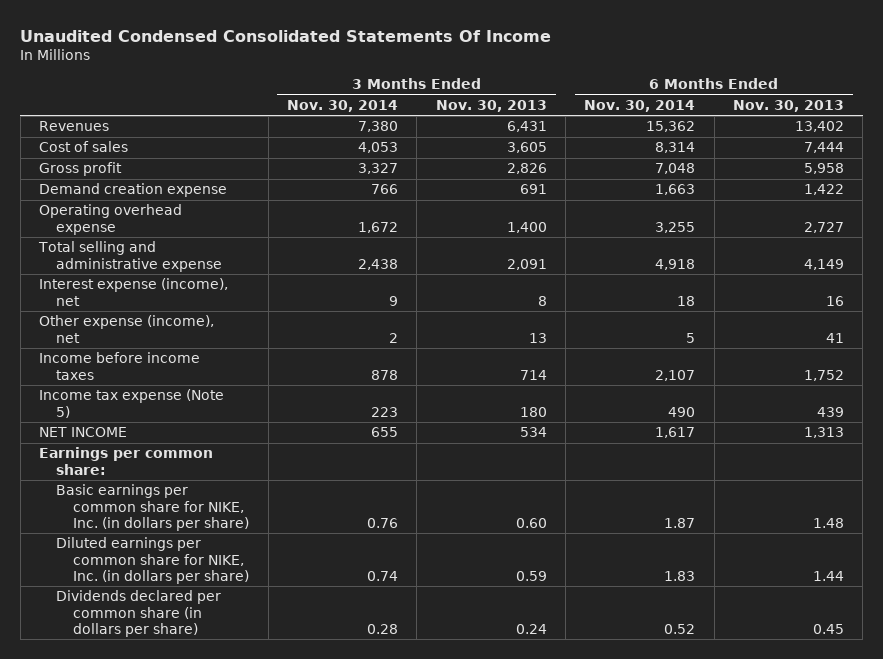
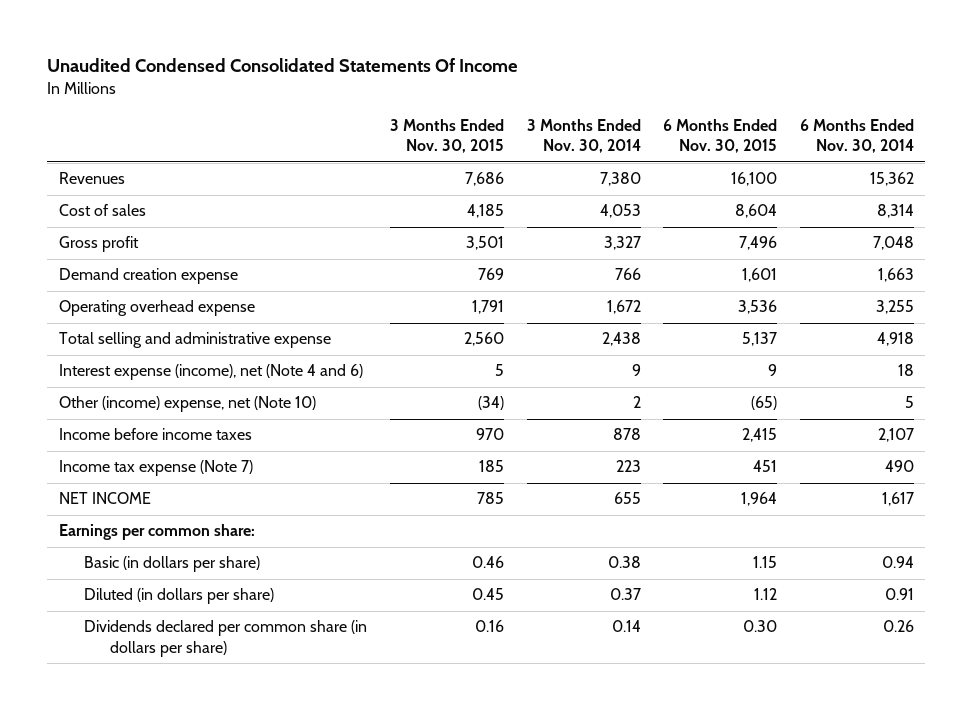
[435,99,547,112] Nov. 30, 2013 -> none
[732,99,844,112] Nov. 30, 2013 -> none
none -> [389,119,504,154] 3 Months Ended Nov. 30, 2015
none -> [663,119,778,154] 6 Months Ended Nov. 30, 2015
[39,278,229,306] Interest expense (income), net -> [58,364,363,381] Interest expense (income), net (Note 4 and 6)
[39,315,215,343] Other expense (income), net -> [58,396,316,413] Other (income) expense, net (Note 10)
[39,389,225,418] Income tax expense (Note 5) -> [58,460,253,477] Income tax expense (Note 7)
[56,484,250,531] Basic earnings per common share for NIKE, Inc. (in dollars per share) -> [84,556,261,573] Basic (in dollars per share)
[366,517,398,528] 0.76 -> [607,556,641,569] 0.38
[664,517,696,528] 1.87 -> [881,556,914,569] 0.94
[56,537,250,584] Diluted earnings per common share for NIKE, Inc. (in dollars per share) -> [84,588,275,605] Diluted (in dollars per share)
[366,570,398,581] 0.74 -> [609,588,641,601] 0.37
[664,570,696,581] 1.83 -> [884,588,914,601] 0.91
[366,623,398,634] 0.28 -> [611,620,641,633] 0.14
[664,623,696,634] 0.52 -> [882,620,914,633] 0.26

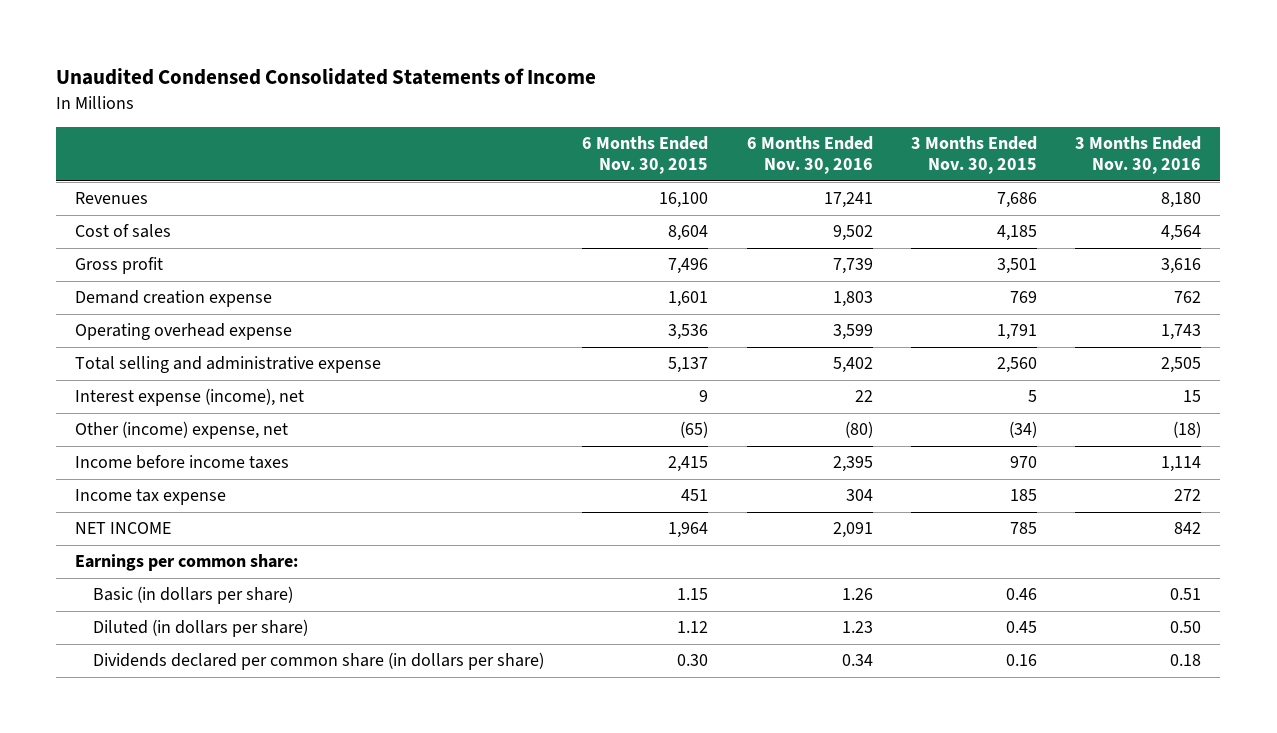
[47,58,519,73] Unaudited Condensed Consolidated Statements Of Income -> [56,68,597,86] Unaudited Condensed Consolidated Statements of Income
[526,119,641,154] 3 Months Ended Nov. 30, 2014 -> none
[799,119,914,154] 6 Months Ended Nov. 30, 2014 -> none
none -> [746,136,873,175] 6 Months Ended Nov. 30, 2016
none -> [1075,136,1202,175] 3 Months Ended Nov. 30, 2016
[58,364,363,381] Interest expense (income), net (Note 4 and 6) -> [75,388,305,407] Interest expense (income), net
[58,396,316,413] Other (income) expense, net (Note 10) -> [75,421,289,440] Other (income) expense, net
[58,460,253,477] Income tax expense (Note 7) -> [75,489,227,506] Income tax expense

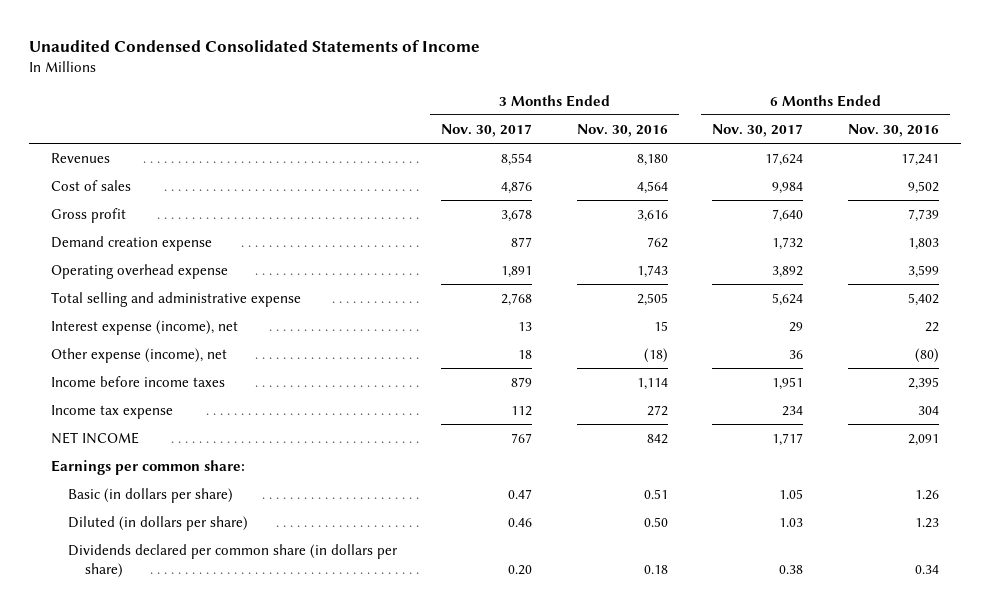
[582,136,709,175] 6 Months Ended Nov. 30, 2015 -> none
[910,136,1037,175] 3 Months Ended Nov. 30, 2015 -> none
none -> [441,123,533,137] Nov. 30, 2017
none -> [712,123,804,137] Nov. 30, 2017
[75,421,289,440] Other (income) expense, net -> [50,348,227,364] Other expense (income), net

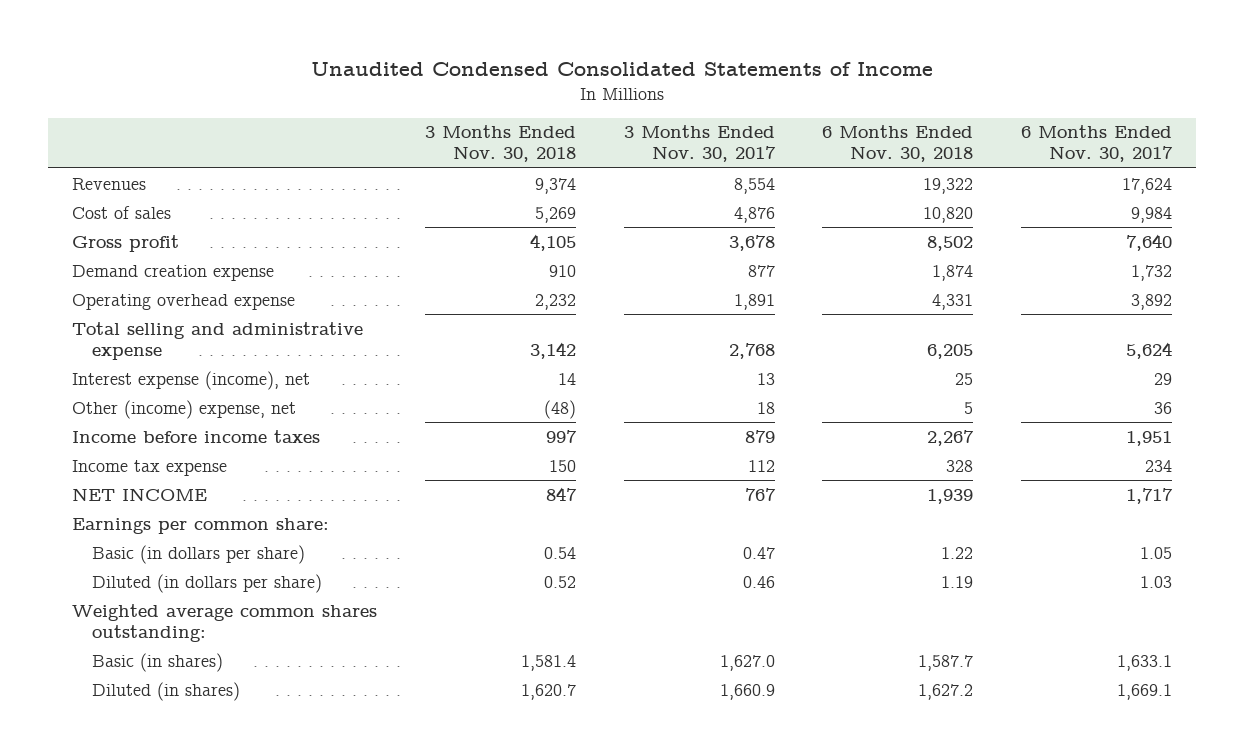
[576,123,668,137] Nov. 30, 2016 -> none
[847,123,939,137] Nov. 30, 2016 -> none
none -> [424,125,576,163] 3 Months Ended Nov. 30, 2018
none -> [822,125,974,163] 6 Months Ended Nov. 30, 2018
[50,348,227,364] Other expense (income), net -> [71,399,296,419] Other (income) expense, net
[67,544,398,579] Dividends declared per common share (in dollars per share) -> none
none -> [71,603,377,642] Weighted average common shares outstanding:
none -> [91,652,223,672] Basic (in shares)
none -> [91,681,240,701] Diluted (in shares)

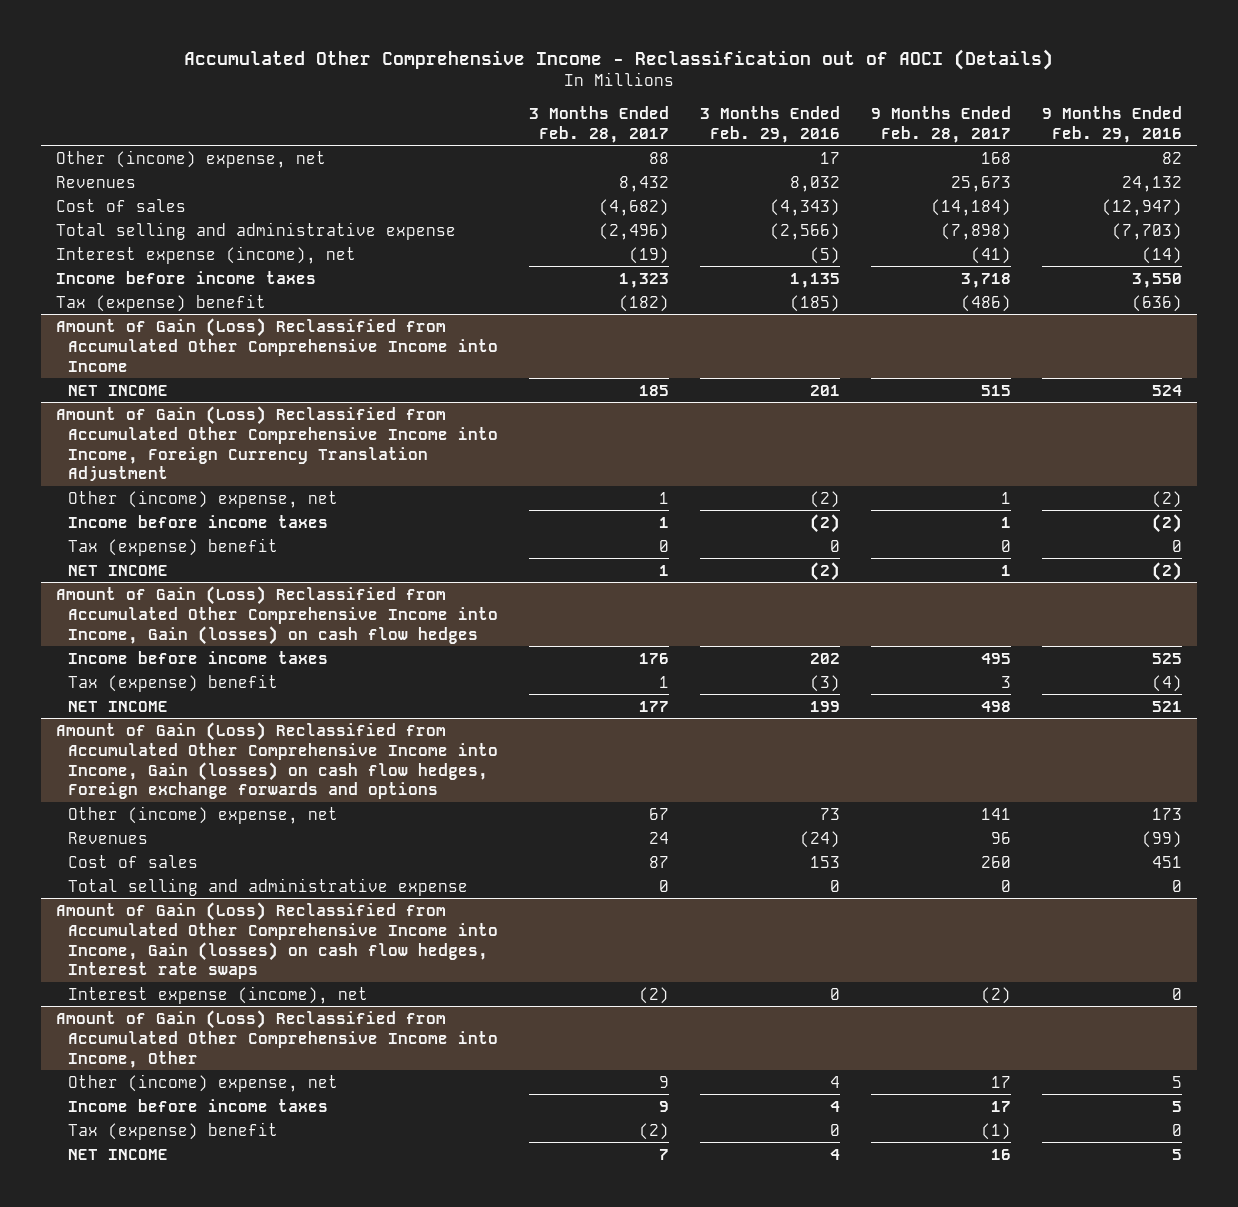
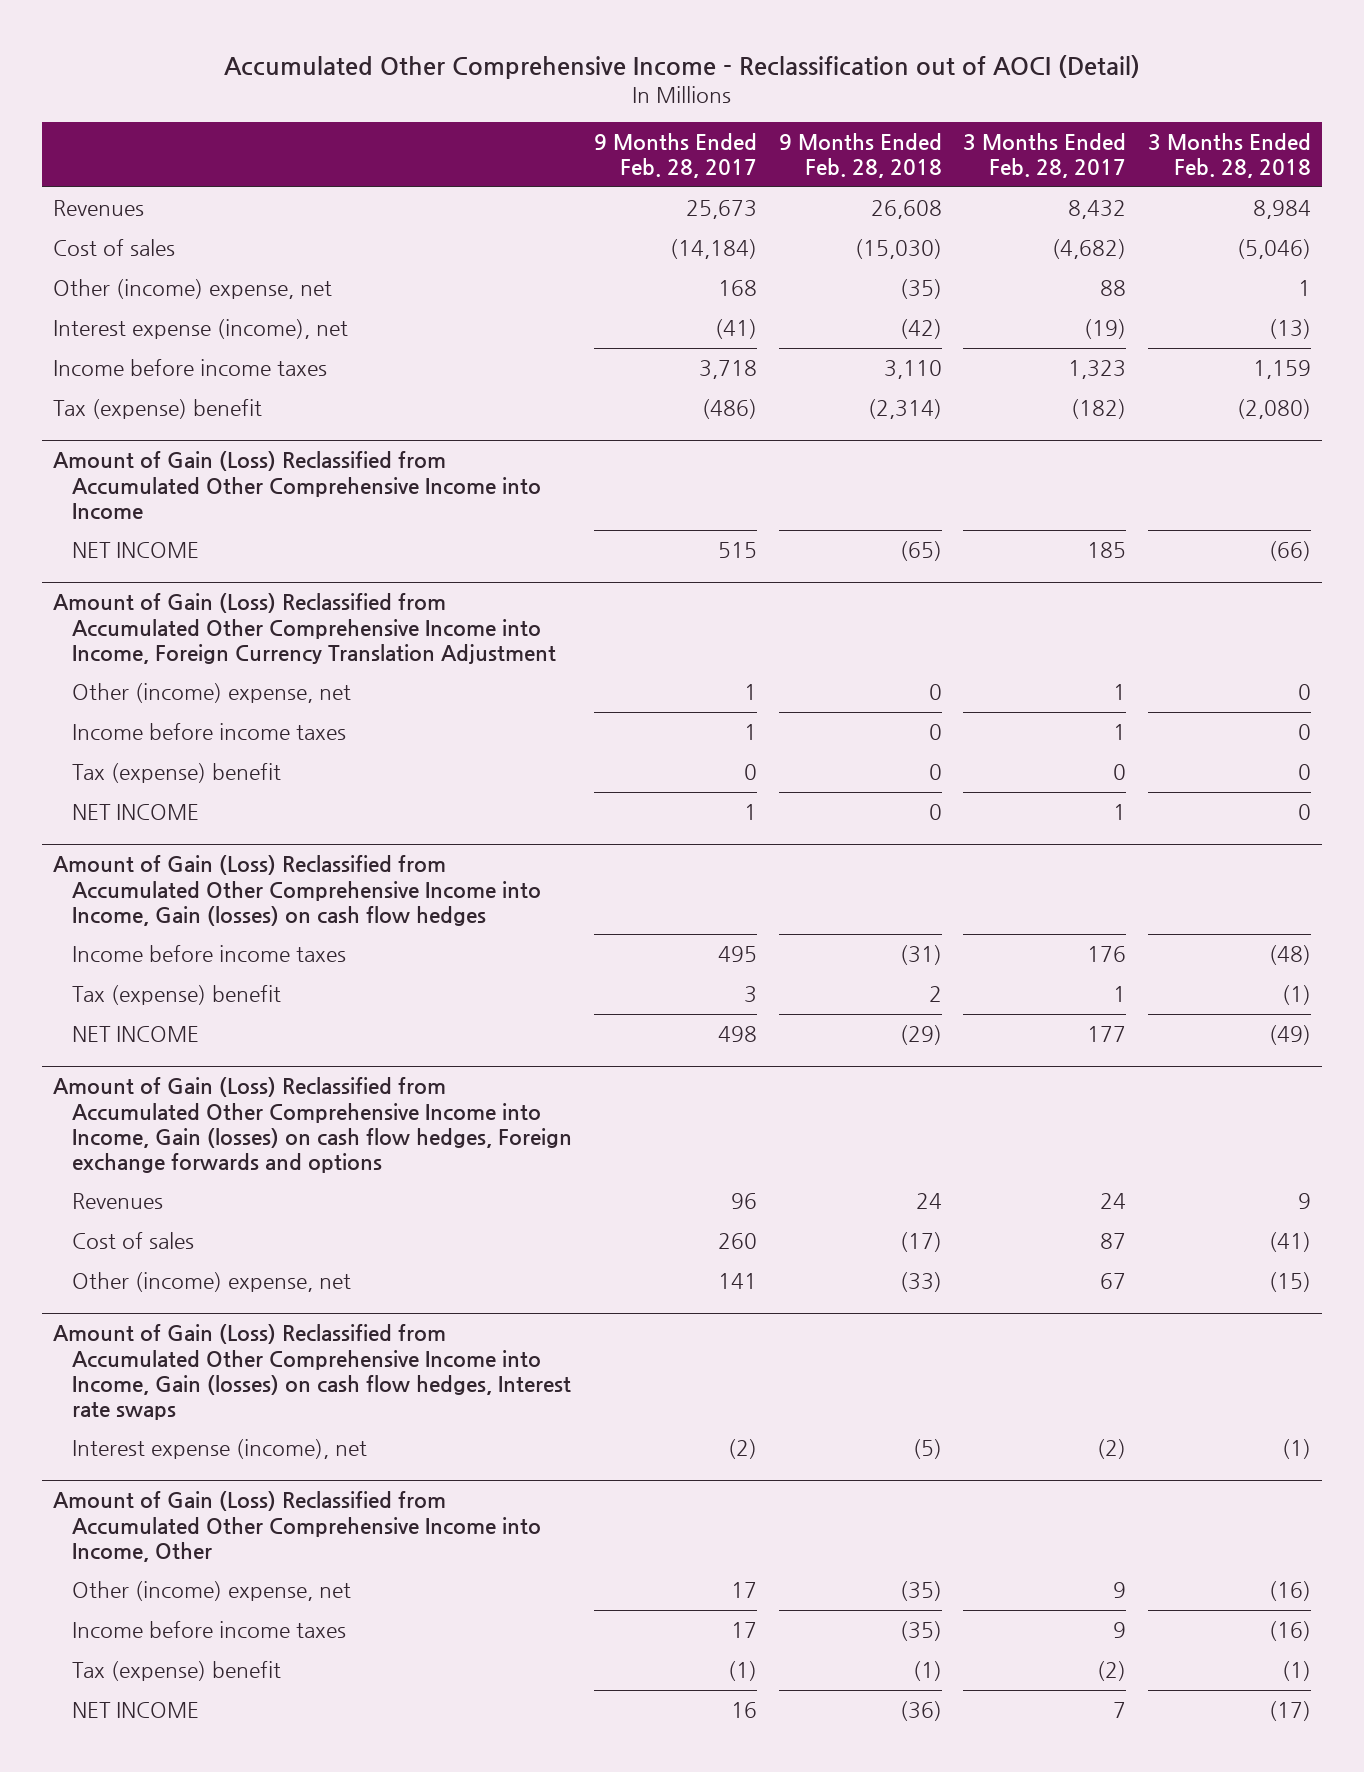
[184,48,1054,70] Accumulated Other Comprehensive Income - Reclassification out of AOCI (Details) -> [223,55,1140,80] Accumulated Other Comprehensive Income - Reclassification out of AOCI (Detail)
[699,105,840,143] 3 Months Ended Feb. 29, 2016 -> none
[1041,105,1182,143] 9 Months Ended Feb. 29, 2016 -> none
none -> [778,133,942,179] 9 Months Ended Feb. 28, 2018
none -> [1147,133,1311,179] 3 Months Ended Feb. 28, 2018
[56,221,457,240] Total selling and administrative expense -> none
[56,149,327,168] Other (income) expense, net -> [53,278,333,299] Other (income) expense, net
[67,877,468,896] Total selling and administrative expense -> none
[67,805,338,824] Other (income) expense, net -> [72,1271,352,1292] Other (income) expense, net

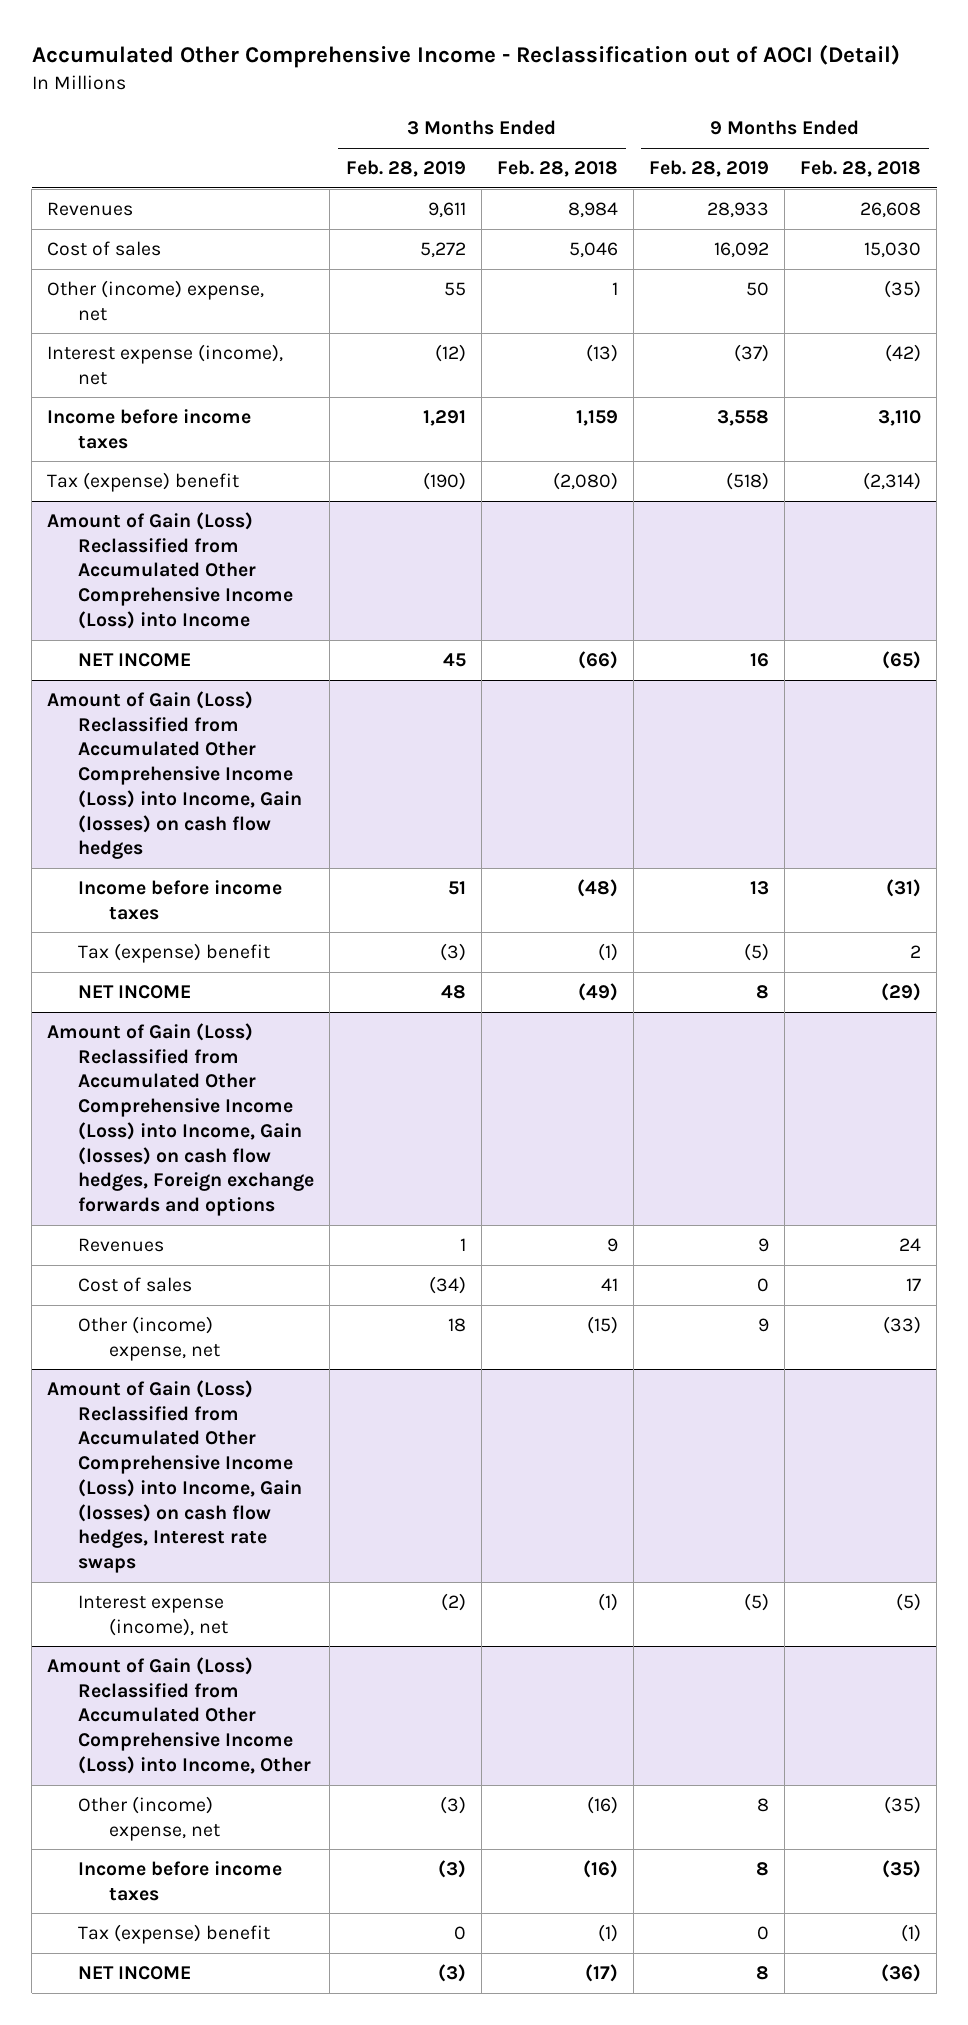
[593,133,757,179] 9 Months Ended Feb. 28, 2017 -> none
[963,133,1127,179] 3 Months Ended Feb. 28, 2017 -> none
none -> [345,160,466,178] Feb. 28, 2019
none -> [648,160,769,178] Feb. 28, 2019
[854,238,942,259] (15,030) -> [864,242,922,259] 15,030
[1236,238,1311,259] (5,046) -> [568,242,618,259] 5,046
[53,451,542,520] Amount of Gain (Loss) Reclassified from Accumulated Other Comprehensive Income into Income -> [47,512,294,629] Amount of Gain (Loss) Reclassified from Accumulated Other Comprehensive Income (Loss) into Income
[53,593,557,664] Amount of Gain (Loss) Reclassified from Accumulated Other Comprehensive Income into Income, Foreign Currency Translation Adjustment -> none
[72,682,352,703] Other (income) expense, net -> none
[72,722,347,740] Income before income taxes -> none
[72,762,282,783] Tax (expense) benefit -> none
[72,803,200,820] NET INCOME -> none
[53,855,542,926] Amount of Gain (Loss) Reclassified from Accumulated Other Comprehensive Income into Income, Gain (losses) on cash flow hedges -> [47,691,303,860] Amount of Gain (Loss) Reclassified from Accumulated Other Comprehensive Income (Loss) into Income, Gain (losses) on cash flow hedges
[53,1077,573,1173] Amount of Gain (Loss) Reclassified from Accumulated Other Comprehensive Income into Income, Gain (losses) on cash flow hedges, Foreign exchange forwards and options -> [47,1023,315,1217] Amount of Gain (Loss) Reclassified from Accumulated Other Comprehensive Income (Loss) into Income, Gain (losses) on cash flow hedges, Foreign exchange forwards and options
[899,1231,942,1252] (17) -> [906,1278,922,1292] 17
[1268,1231,1311,1252] (41) -> [600,1278,618,1292] 41
[53,1324,572,1420] Amount of Gain (Loss) Reclassified from Accumulated Other Comprehensive Income into Income, Gain (losses) on cash flow hedges, Interest rate swaps -> [47,1380,303,1574] Amount of Gain (Loss) Reclassified from Accumulated Other Comprehensive Income (Loss) into Income, Gain (losses) on cash flow hedges, Interest rate swaps
[53,1491,542,1562] Amount of Gain (Loss) Reclassified from Accumulated Other Comprehensive Income into Income, Other -> [47,1657,312,1774] Amount of Gain (Loss) Reclassified from Accumulated Other Comprehensive Income (Loss) into Income, Other

